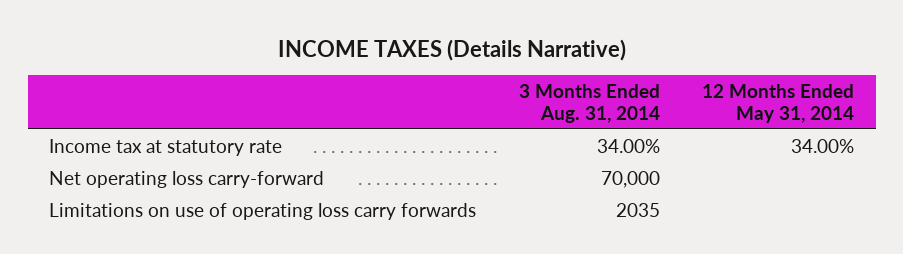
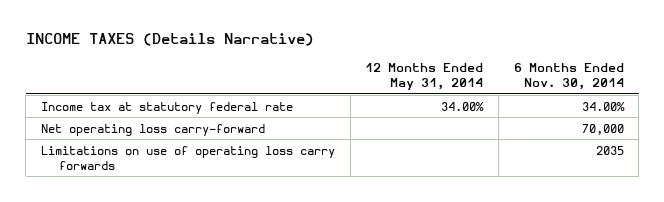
[518,83,660,123] 3 Months Ended Aug. 31, 2014 -> none
none -> [513,62,624,90] 6 Months Ended Nov. 30, 2014
[48,138,282,156] Income tax at statutory rate -> [40,101,293,114] Income tax at statutory federal rate

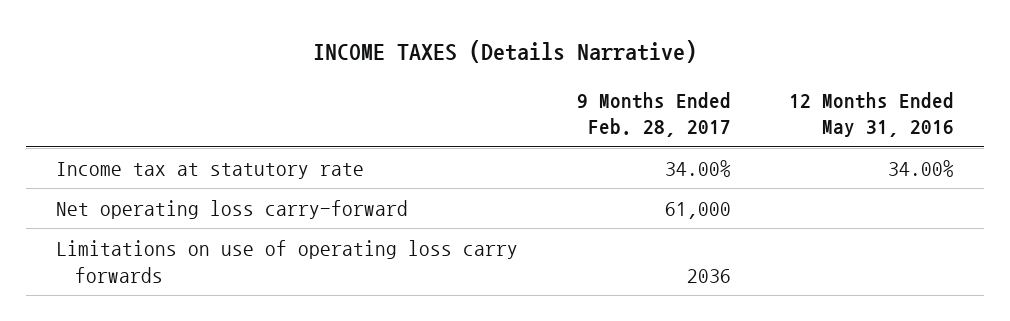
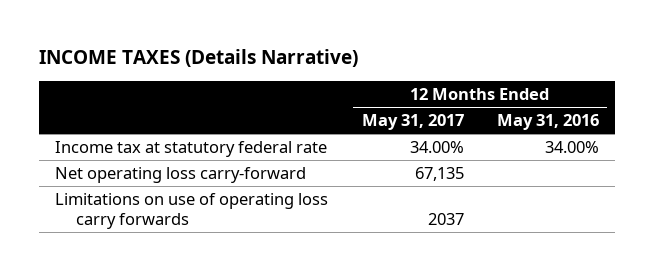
[576,91,731,138] 9 Months Ended Feb. 28, 2017 -> none
none -> [361,114,464,131] May 31, 2017
[55,161,364,179] Income tax at statutory rate -> [55,141,328,158] Income tax at statutory federal rate

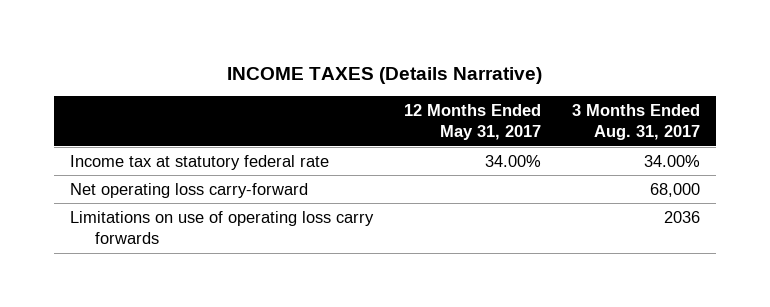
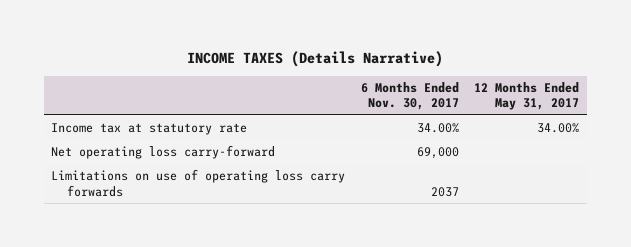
[571,104,700,141] 3 Months Ended Aug. 31, 2017 -> none
none -> [360,81,459,111] 6 Months Ended Nov. 30, 2017
[69,154,329,170] Income tax at statutory federal rate -> [51,123,248,136] Income tax at statutory rate

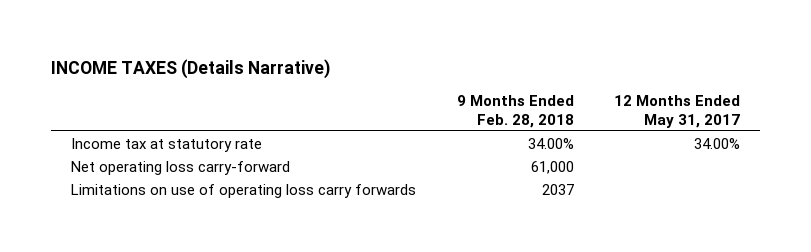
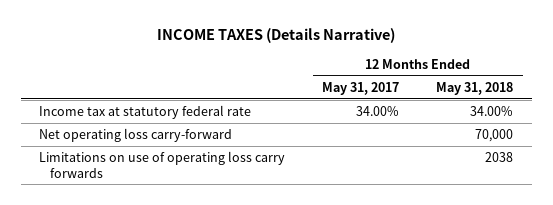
[456,95,574,128] 9 Months Ended Feb. 28, 2018 -> none
none -> [436,81,514,95] May 31, 2018
[71,137,263,152] Income tax at statutory rate -> [39,105,252,120] Income tax at statutory federal rate

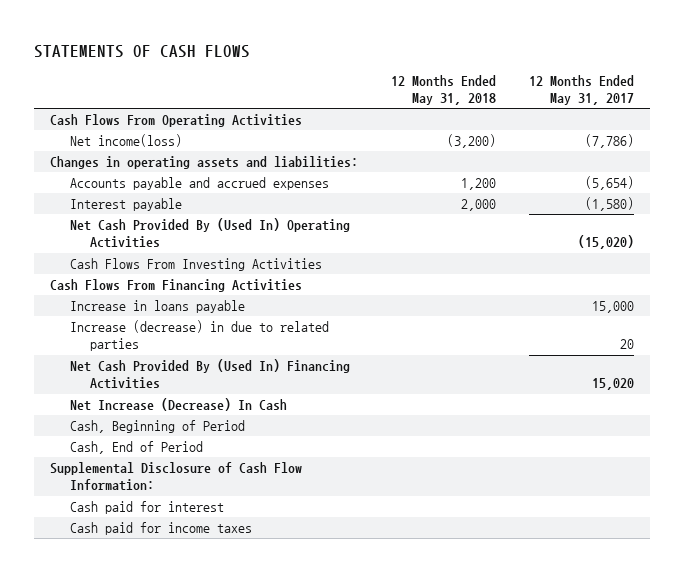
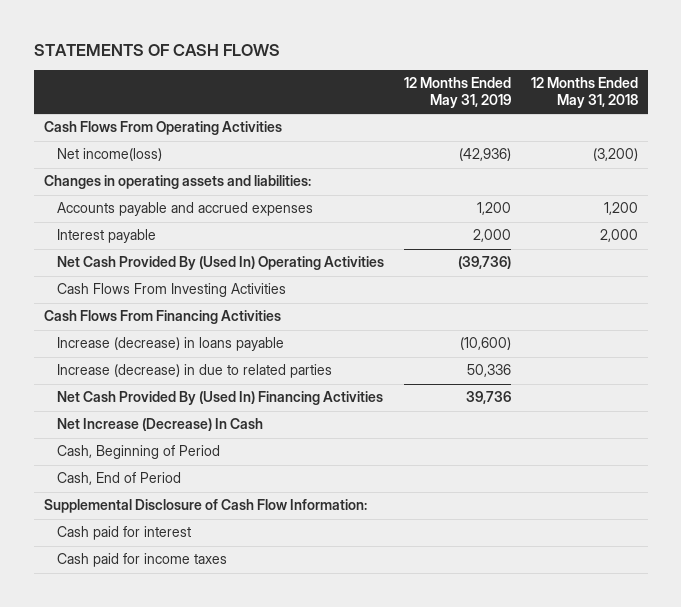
[528,75,634,106] 12 Months Ended May 31, 2017 -> none
none -> [403,77,511,108] 12 Months Ended May 31, 2019
[69,300,245,314] Increase in loans payable -> [56,337,284,352] Increase (decrease) in loans payable

